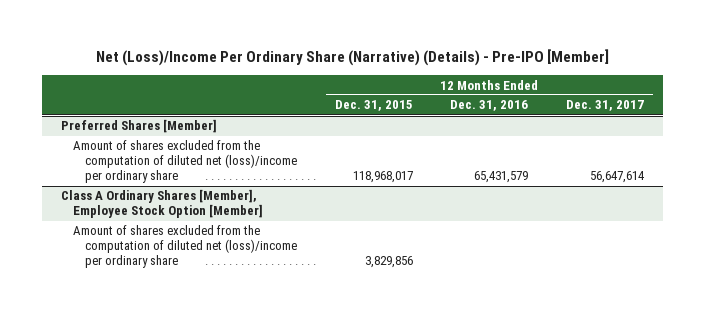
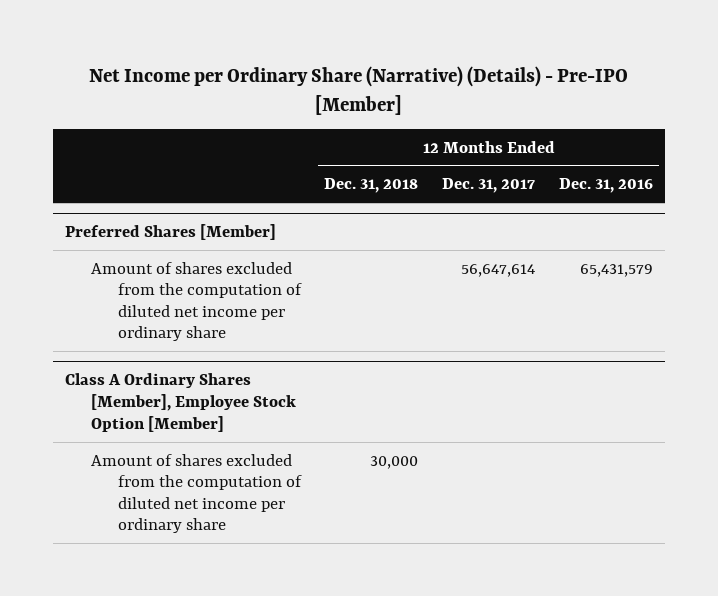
[95,49,609,67] Net (Loss)/Income Per Ordinary Share (Narrative) (Details) - Pre-IPO [Member] -> [88,65,628,115] Net Income per Ordinary Share (Narrative) (Details) - Pre-IPO [Member]
[334,100,413,112] Dec. 31, 2015 -> none
none -> [324,178,419,194] Dec. 31, 2018
[73,140,298,184] Amount of shares excluded from the computation of diluted net (loss)/income per ordinary share -> [91,261,302,342] Amount of shares excluded from the computation of diluted net income per ordinary share
[73,225,298,269] Amount of shares excluded from the computation of diluted net (loss)/income per ordinary share -> [91,453,302,534] Amount of shares excluded from the computation of diluted net income per ordinary share

